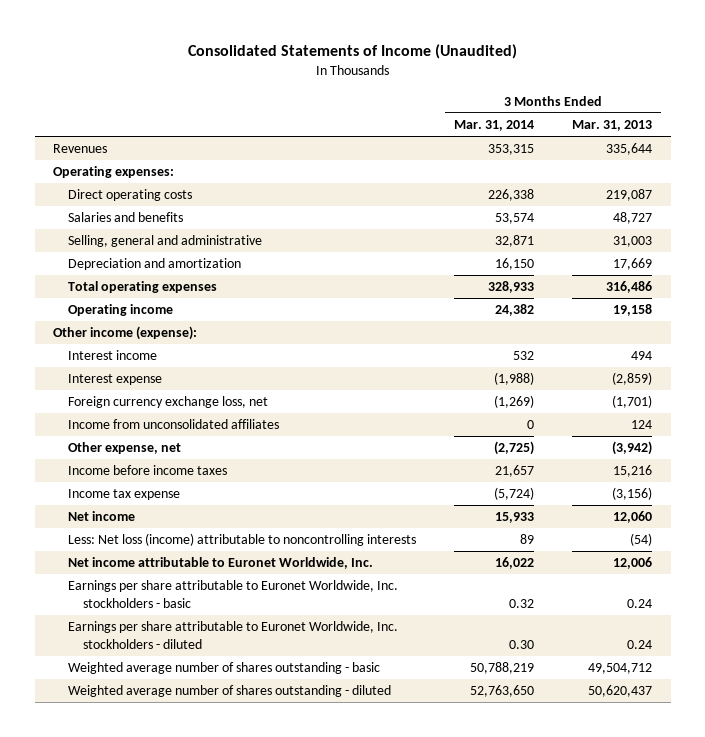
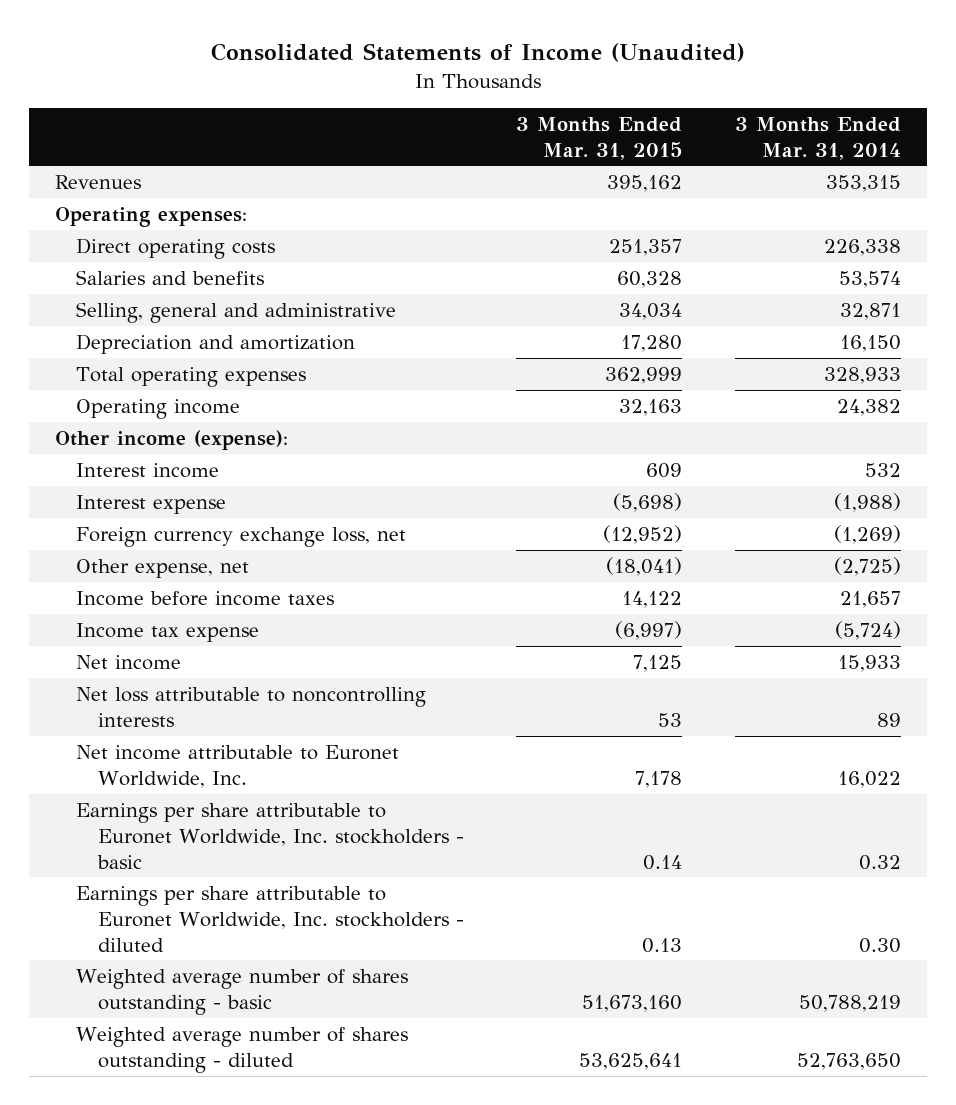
[571,120,652,132] Mar. 31, 2013 -> none
none -> [516,116,683,160] 3 Months Ended Mar. 31, 2015
[68,419,280,430] Income from unconsolidated affiliates -> none
[68,533,417,547] Less: Net loss (income) attributable to noncontrolling interests -> [76,686,427,727] Net loss attributable to noncontrolling interests

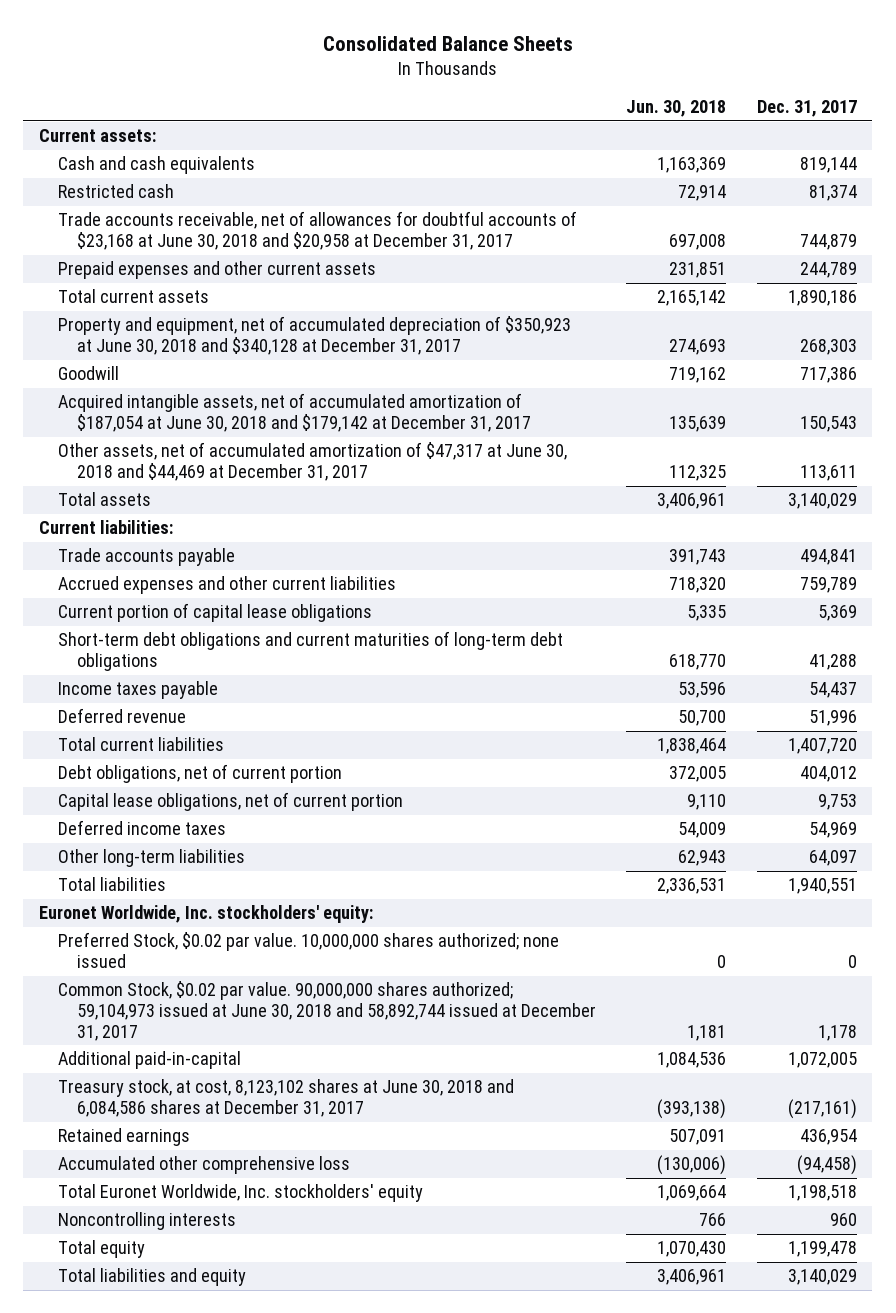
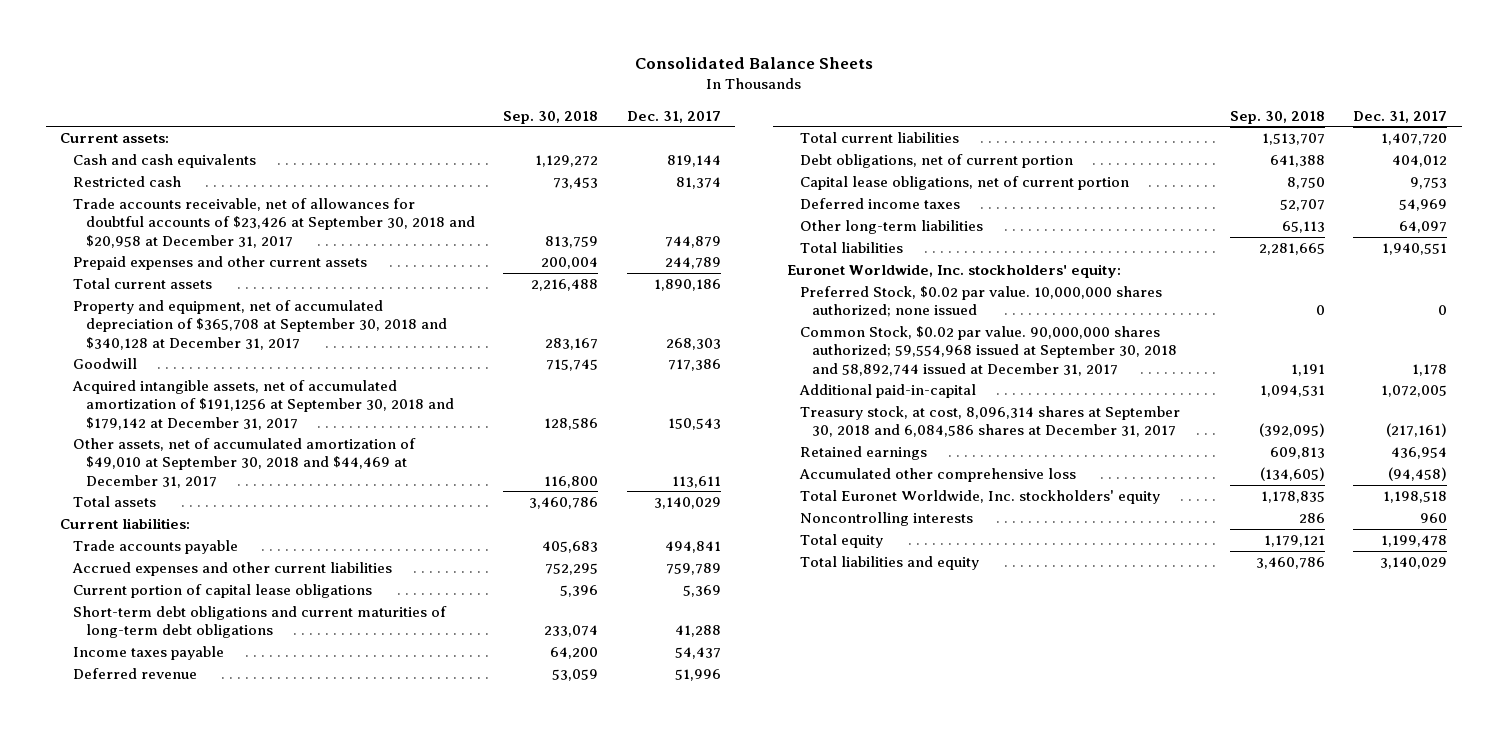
[626,100,727,118] Jun. 30, 2018 -> none
none -> [503,110,599,124] Sep. 30, 2018
[57,211,577,251] Trade accounts receivable, net of allowances for doubtful accounts of $23,168 at June 30, 2018 and $20,958 at December 31, 2017 -> [72,198,475,248] Trade accounts receivable, net of allowances for doubtful accounts of $23,426 at September 30, 2018 and $20,958 at December 31, 2017
[57,316,571,356] Property and equipment, net of accumulated depreciation of $350,923 at June 30, 2018 and $340,128 at December 31, 2017 -> [72,300,447,350] Property and equipment, net of accumulated depreciation of $365,708 at September 30, 2018 and $340,128 at December 31, 2017
[57,393,531,433] Acquired intangible assets, net of accumulated amortization of $187,054 at June 30, 2018 and $179,142 at December 31, 2017 -> [71,380,454,430] Acquired intangible assets, net of accumulated amortization of $191,1256 at September 30, 2018 and $179,142 at December 31, 2017
[57,442,567,482] Other assets, net of accumulated amortization of $47,317 at June 30, 2018 and $44,469 at December 31, 2017 -> [72,438,416,488] Other assets, net of accumulated amortization of $49,010 at September 30, 2018 and $44,469 at December 31, 2017
[57,981,596,1041] Common Stock, $0.02 par value. 90,000,000 shares authorized; 59,104,973 issued at June 30, 2018 and 58,892,744 issued at December 31, 2017 -> [799,326,1178,376] Common Stock, $0.02 par value. 90,000,000 shares authorized; 59,554,968 issued at September 30, 2018 and 58,892,744 issued at December 31, 2017
[57,1079,514,1118] Treasury stock, at cost, 8,123,102 shares at June 30, 2018 and 6,084,586 shares at December 31, 2017 -> [799,406,1180,438] Treasury stock, at cost, 8,096,314 shares at September 30, 2018 and 6,084,586 shares at December 31, 2017

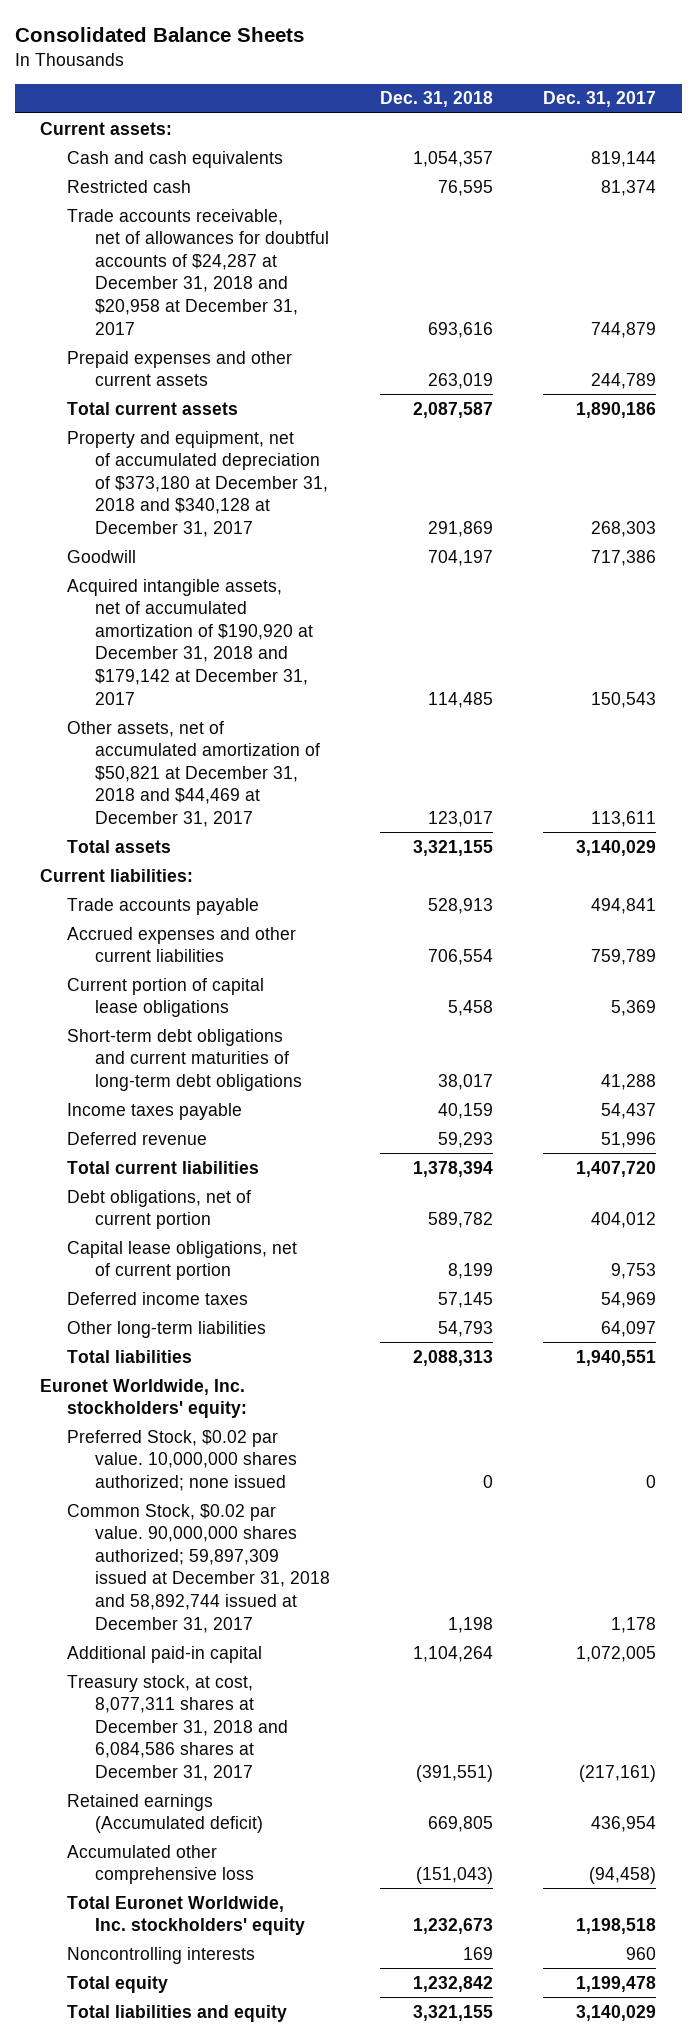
[503,110,599,124] Sep. 30, 2018 -> none
none -> [379,91,493,108] Dec. 31, 2018
[72,198,475,248] Trade accounts receivable, net of allowances for doubtful accounts of $23,426 at September 30, 2018 and $20,958 at December 31, 2017 -> [67,208,329,335] Trade accounts receivable, net of allowances for doubtful accounts of $24,287 at December 31, 2018 and $20,958 at December 31, 2017
[72,300,447,350] Property and equipment, net of accumulated depreciation of $365,708 at September 30, 2018 and $340,128 at December 31, 2017 -> [67,430,328,538] Property and equipment, net of accumulated depreciation of $373,180 at December 31, 2018 and $340,128 at December 31, 2017
[71,380,454,430] Acquired intangible assets, net of accumulated amortization of $191,1256 at September 30, 2018 and $179,142 at December 31, 2017 -> [67,578,313,705] Acquired intangible assets, net of accumulated amortization of $190,920 at December 31, 2018 and $179,142 at December 31, 2017
[72,438,416,488] Other assets, net of accumulated amortization of $49,010 at September 30, 2018 and $44,469 at December 31, 2017 -> [67,720,320,828] Other assets, net of accumulated amortization of $50,821 at December 31, 2018 and $44,469 at December 31, 2017
[799,326,1178,376] Common Stock, $0.02 par value. 90,000,000 shares authorized; 59,554,968 issued at September 30, 2018 and 58,892,744 issued at December 31, 2017 -> [67,1503,330,1633] Common Stock, $0.02 par value. 90,000,000 shares authorized; 59,897,309 issued at December 31, 2018 and 58,892,744 issued at December 31, 2017
[798,384,976,399] Additional paid-in-capital -> [67,1645,263,1663] Additional paid-in capital
[799,406,1180,438] Treasury stock, at cost, 8,096,314 shares at September 30, 2018 and 6,084,586 shares at December 31, 2017 -> [67,1674,288,1782] Treasury stock, at cost, 8,077,311 shares at December 31, 2018 and 6,084,586 shares at December 31, 2017
[799,446,927,461] Retained earnings -> [67,1793,263,1834] Retained earnings (Accumulated deficit)

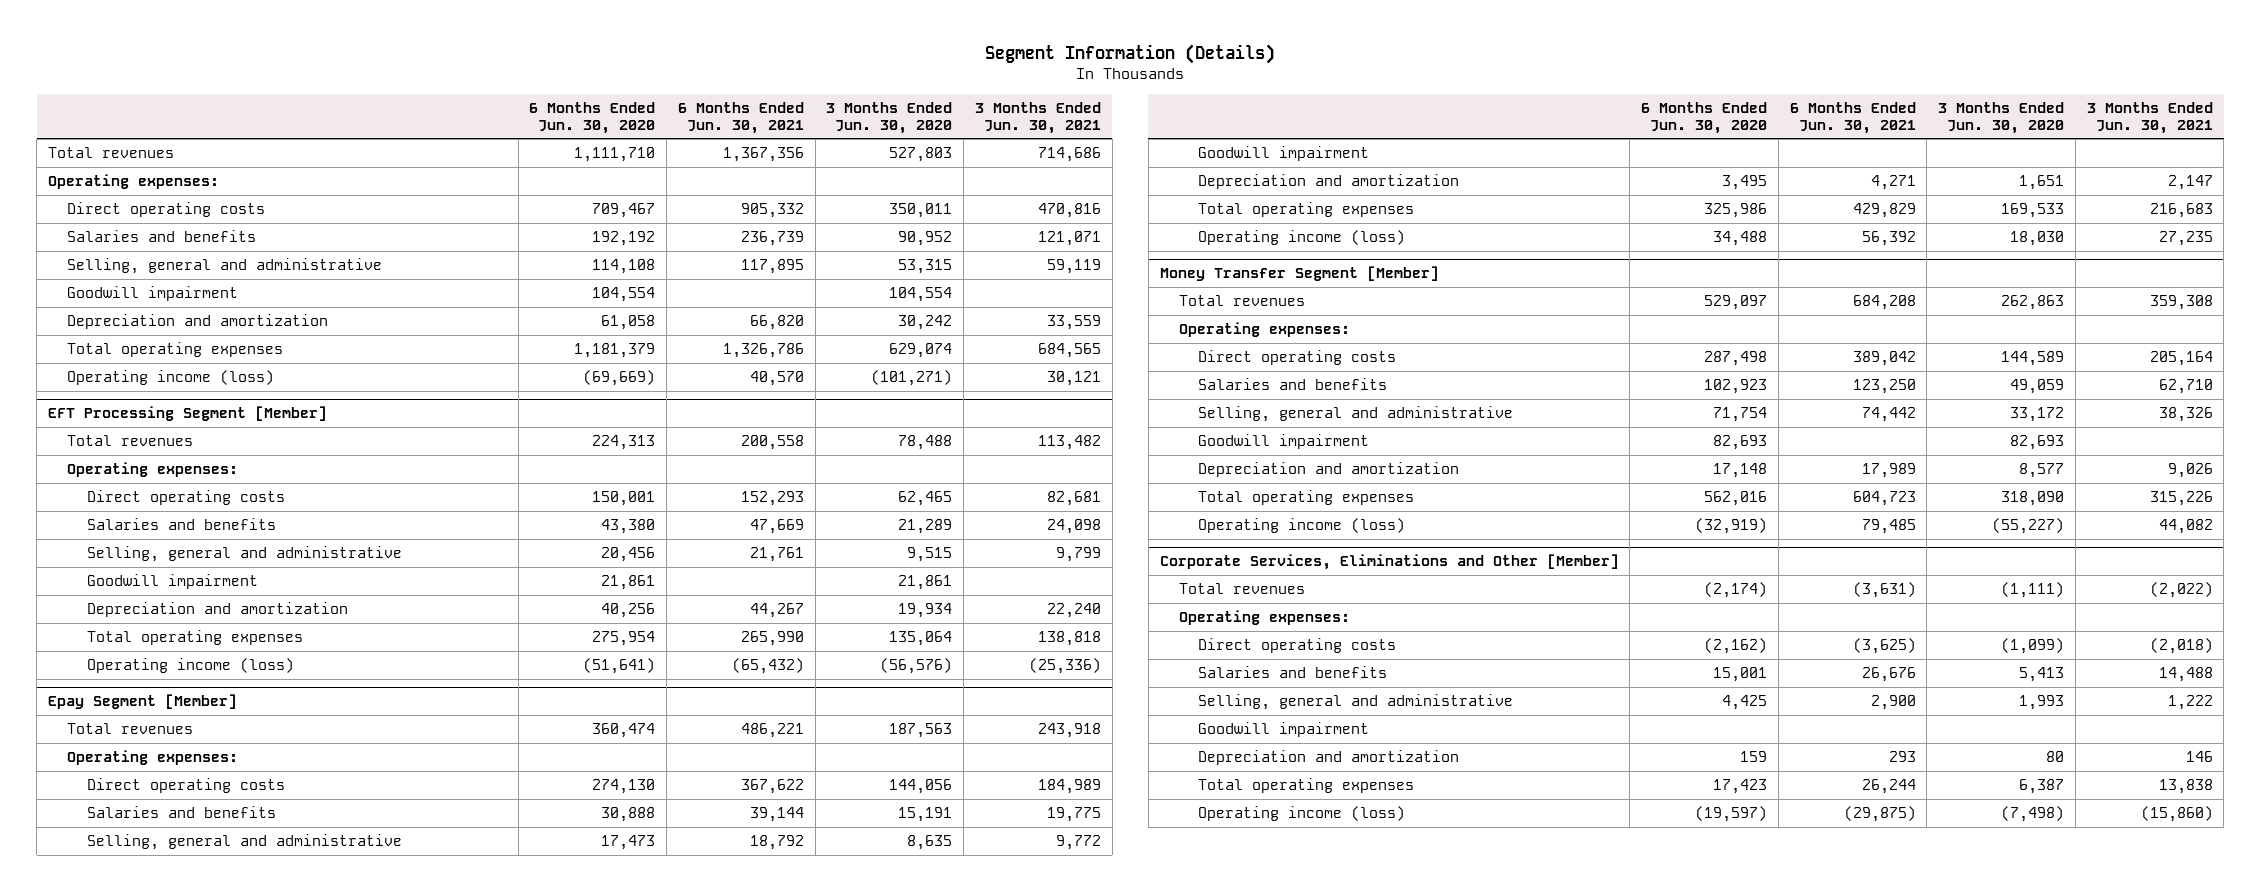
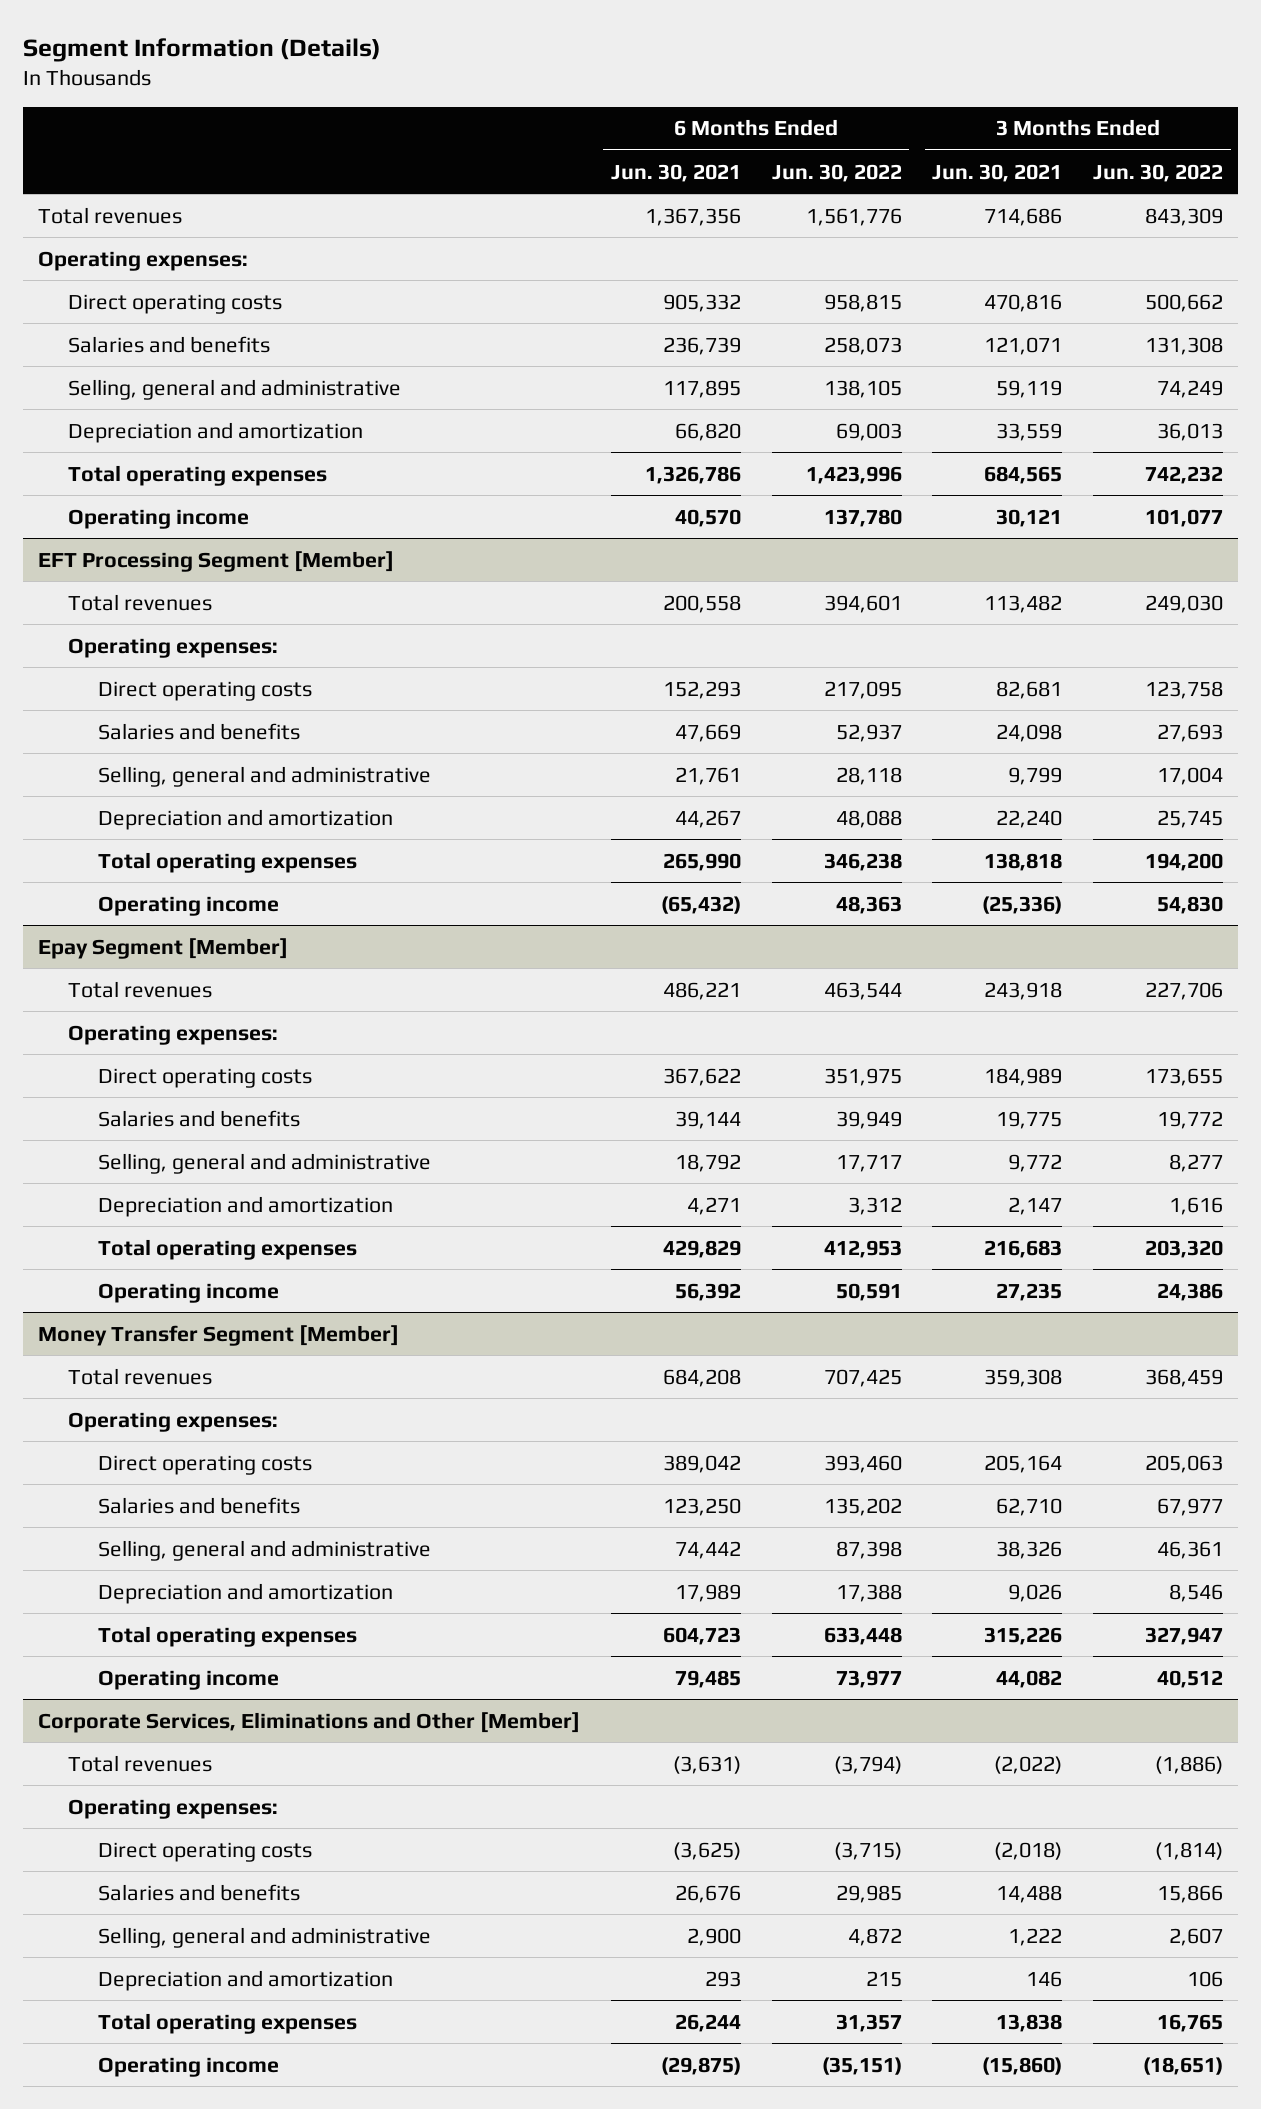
[529,101,656,134] 6 Months Ended Jun. 30, 2020 -> none
[826,101,953,134] 3 Months Ended Jun. 30, 2020 -> none
none -> [771,163,902,182] Jun. 30, 2022
none -> [1093,163,1224,182] Jun. 30, 2022
[67,285,239,301] Goodwill impairment -> none
[67,369,275,385] Operating income (loss) -> [68,508,250,529] Operating income
[86,573,258,589] Goodwill impairment -> none
[86,657,294,673] Operating income (loss) -> [98,895,280,916] Operating income
[1198,145,1370,161] Goodwill impairment -> none
[1198,229,1406,245] Operating income (loss) -> [98,1282,280,1303] Operating income
[1198,433,1370,449] Goodwill impairment -> none
[1198,517,1406,533] Operating income (loss) -> [98,1669,280,1690] Operating income
[1198,721,1370,737] Goodwill impairment -> none
[1198,805,1406,821] Operating income (loss) -> [98,2056,280,2077] Operating income

